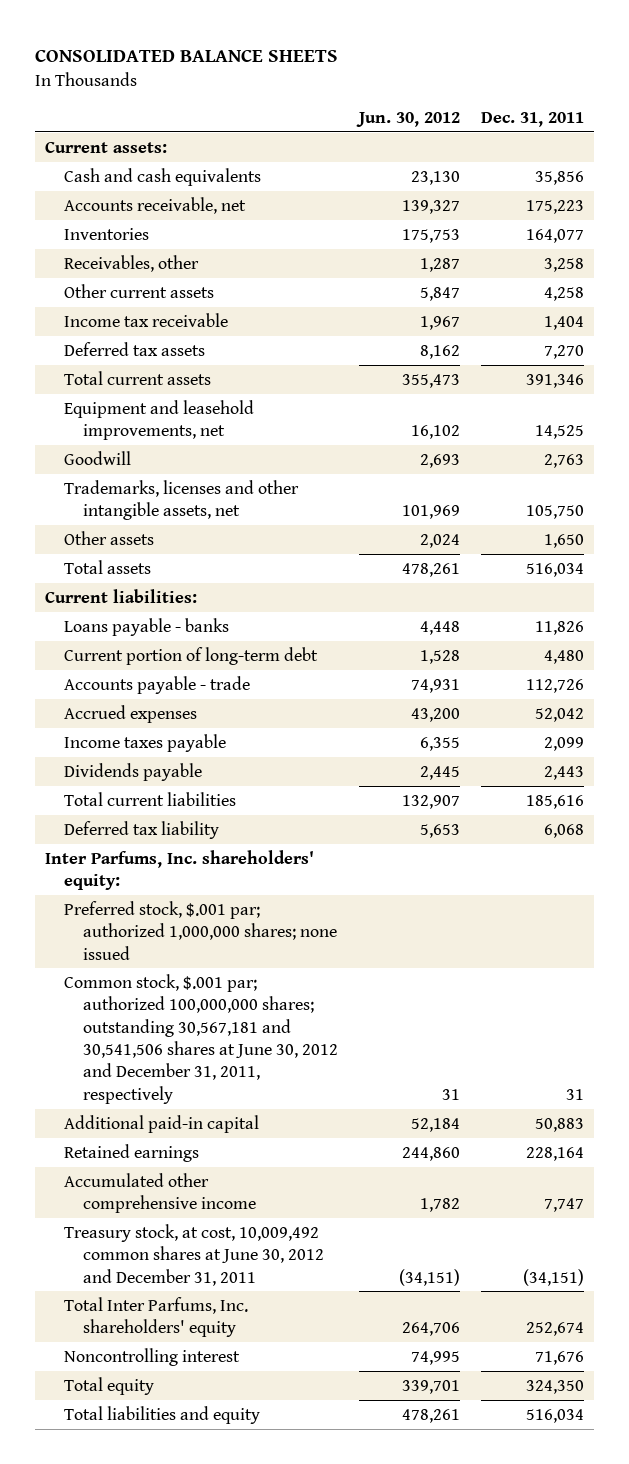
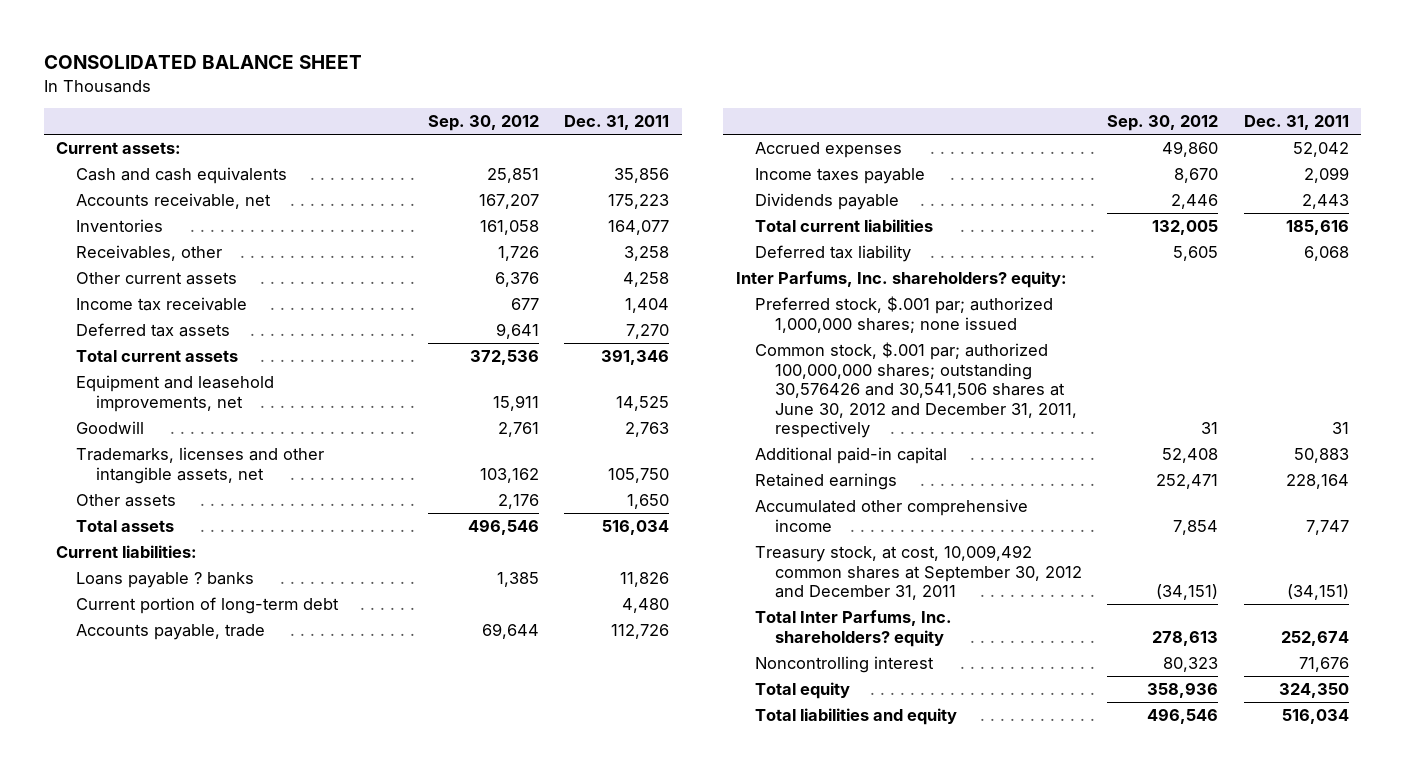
[34,48,338,62] CONSOLIDATED BALANCE SHEETS -> [43,55,362,70] CONSOLIDATED BALANCE SHEET
[356,111,461,127] Jun. 30, 2012 -> none
none -> [427,115,539,132] Sep. 30, 2012
[64,617,230,636] Loans payable - banks -> [75,572,254,589] Loans payable ? banks
[64,675,251,694] Accounts payable - trade -> [75,624,265,641] Accounts payable, trade
[44,849,314,891] Inter Parfums, Inc. shareholders' equity: -> [735,271,1067,289] Inter Parfums, Inc. shareholders? equity:
[64,973,339,1104] Common stock, $.001 par; authorized 100,000,000 shares; outstanding 30,567,181 and 30,541,506 shares at June 30, 2012 and December 31, 2011, respectively -> [755,342,1078,438] Common stock, $.001 par; authorized 100,000,000 shares; outstanding 30,576426 and 30,541,506 shares at June 30, 2012 and December 31, 2011, respectively
[64,1223,325,1286] Treasury stock, at cost, 10,009,492 common shares at June 30, 2012 and December 31, 2011 -> [755,545,1083,601] Treasury stock, at cost, 10,009,492 common shares at September 30, 2012 and December 31, 2011
[64,1296,249,1338] Total Inter Parfums, Inc. shareholders' equity -> [755,610,953,647] Total Inter Parfums, Inc. shareholders? equity

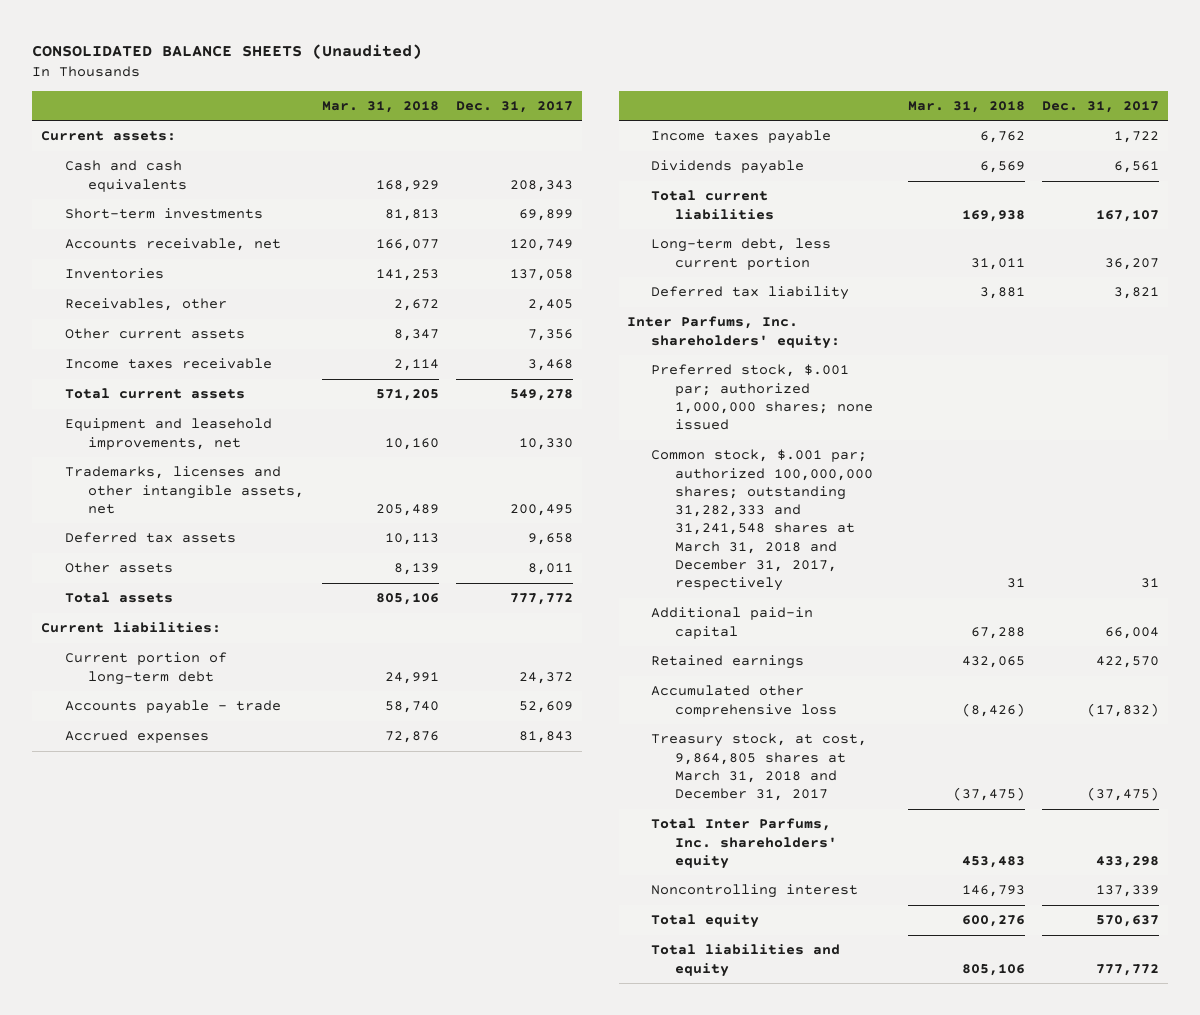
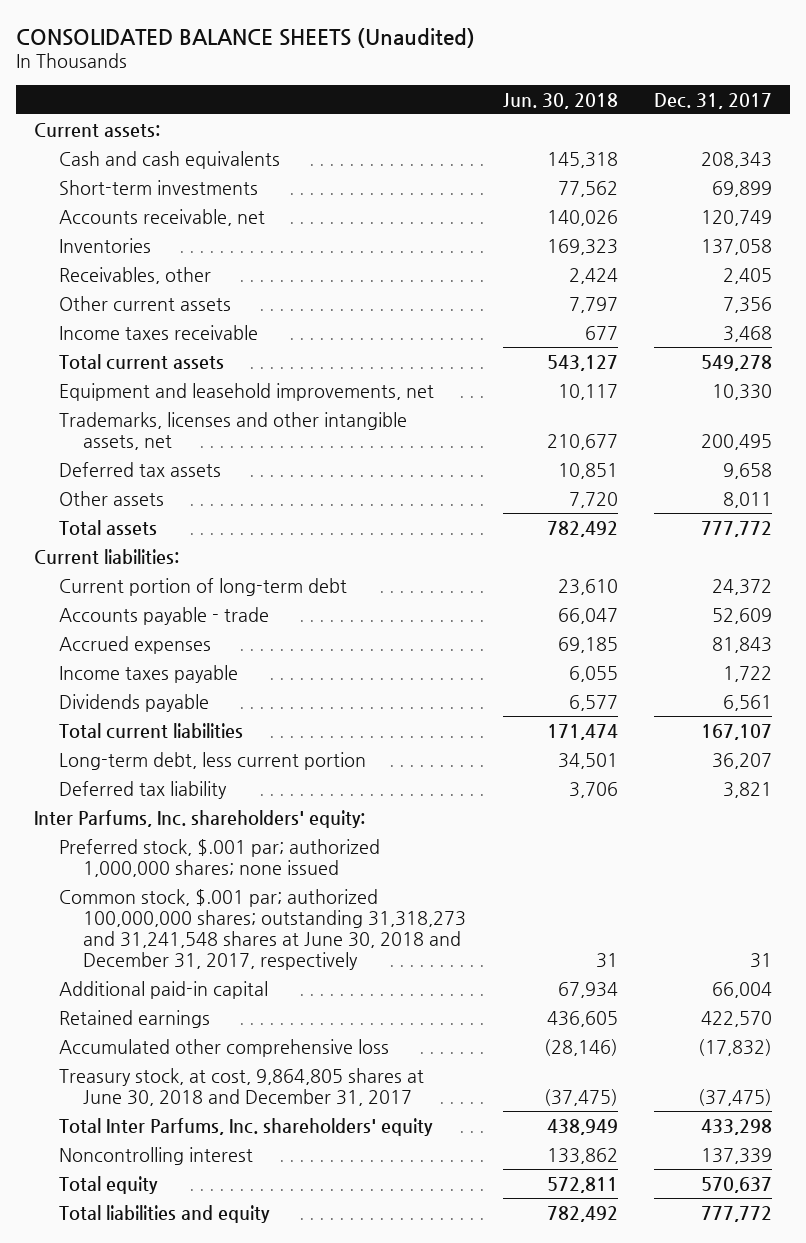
[321,100,439,113] Mar. 31, 2018 -> none
none -> [502,92,618,109] Jun. 30, 2018
[651,449,873,592] Common stock, $.001 par; authorized 100,000,000 shares; outstanding 31,282,333 and 31,241,548 shares at March 31, 2018 and December 31, 2017, respectively -> [58,888,467,970] Common stock, $.001 par; authorized 100,000,000 shares; outstanding 31,318,273 and 31,241,548 shares at June 30, 2018 and December 31, 2017, respectively
[651,733,868,802] Treasury stock, at cost, 9,864,805 shares at March 31, 2018 and December 31, 2017 -> [58,1067,424,1106] Treasury stock, at cost, 9,864,805 shares at June 30, 2018 and December 31, 2017

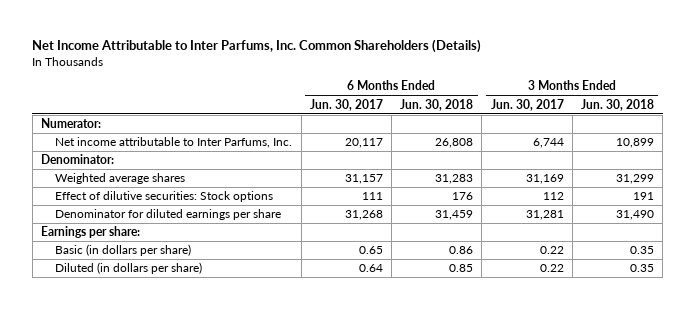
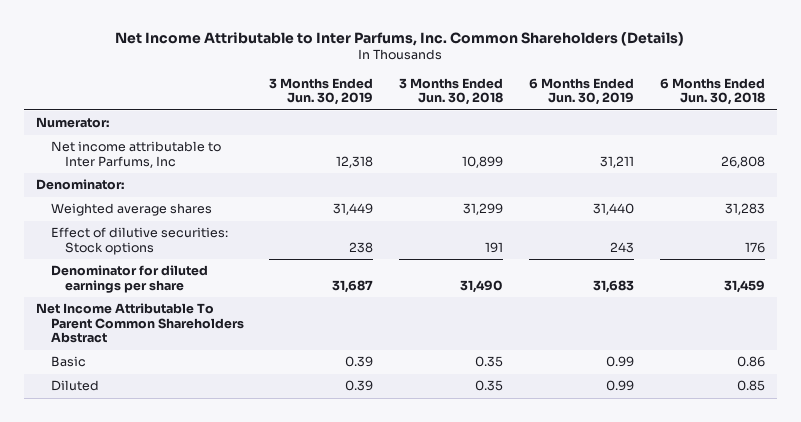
[309,98,383,111] Jun. 30, 2017 -> none
[490,98,564,111] Jun. 30, 2017 -> none
none -> [269,78,374,106] 3 Months Ended Jun. 30, 2019
none -> [528,78,634,106] 6 Months Ended Jun. 30, 2019
[55,137,293,149] Net income attributable to Inter Parfums, Inc. -> [50,141,221,168] Net income attributable to Inter Parfums, Inc
[41,226,141,239] Earnings per share: -> none
none -> [36,303,244,344] Net Income Attributable To Parent Common Shareholders Abstract
[55,244,192,257] Basic (in dollars per share) -> [50,356,86,368] Basic
[55,262,203,275] Diluted (in dollars per share) -> [50,380,99,392] Diluted

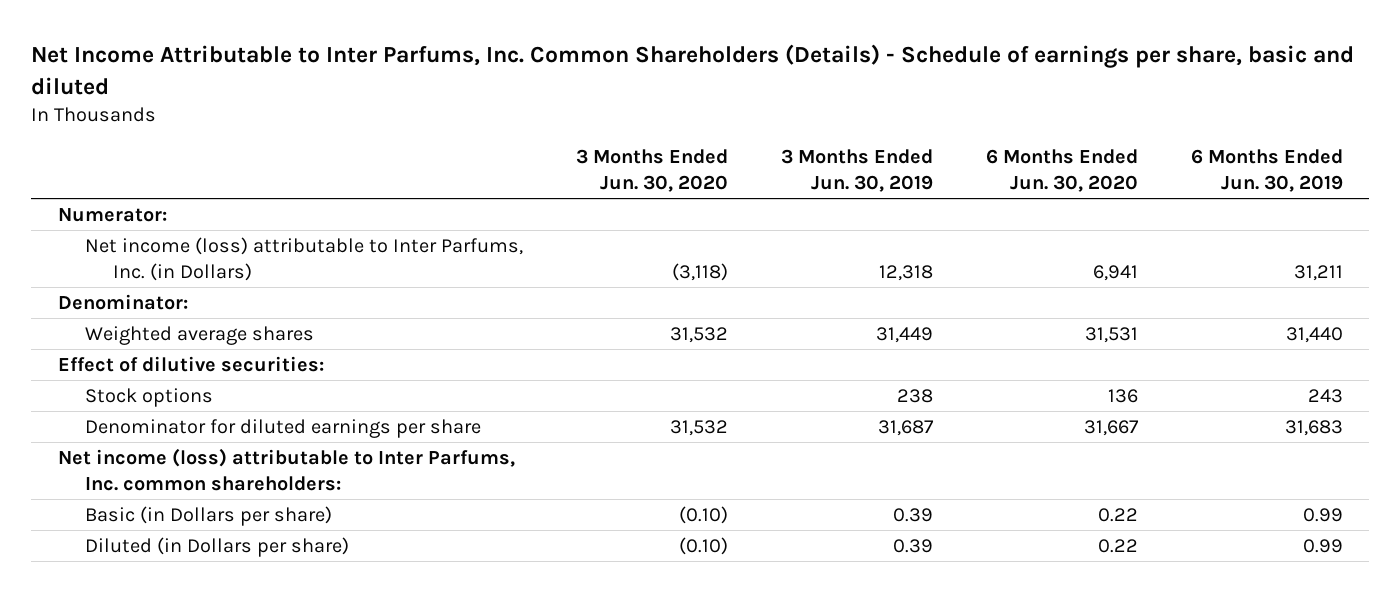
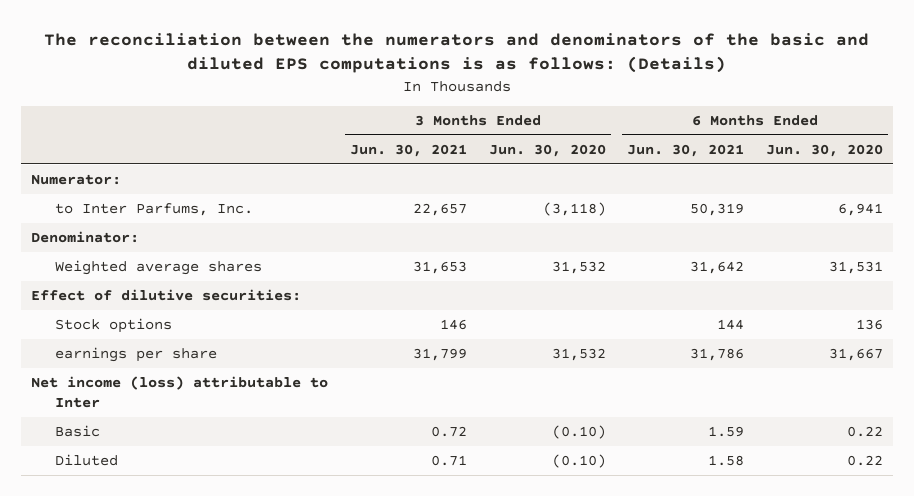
[31,44,1355,95] Net Income Attributable to Inter Parfums, Inc. Common Shareholders (Details) - Schedule of earnings per share, basic and diluted -> [44,32,870,74] The reconciliation between the numerators and denominators of the basic and diluted EPS computations is as follows: (Details)
[780,148,933,192] 3 Months Ended Jun. 30, 2019 -> none
[1190,148,1343,192] 6 Months Ended Jun. 30, 2019 -> none
none -> [349,143,467,157] Jun. 30, 2021
none -> [627,143,745,157] Jun. 30, 2021
[85,237,524,281] Net income (loss) attributable to Inter Parfums, Inc. (in Dollars) -> [54,202,253,216] to Inter Parfums, Inc.
[85,419,482,439] Denominator for diluted earnings per share -> [54,346,217,362] earnings per share
[57,448,515,491] Net income (loss) attributable to Inter Parfums, Inc. common shareholders: -> [31,375,329,409] Net income (loss) attributable to Inter
[85,506,333,527] Basic (in Dollars per share) -> [54,424,100,437] Basic
[85,537,350,558] Diluted (in Dollars per share) -> [54,453,118,466] Diluted

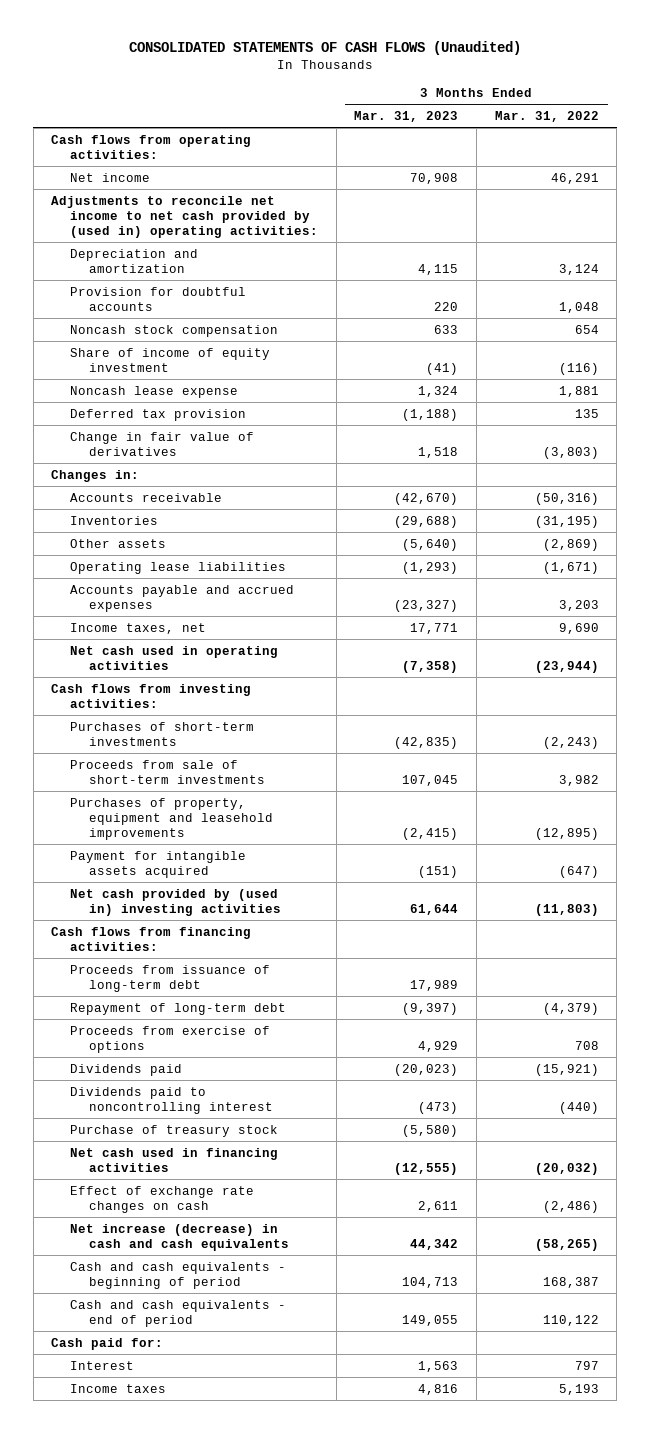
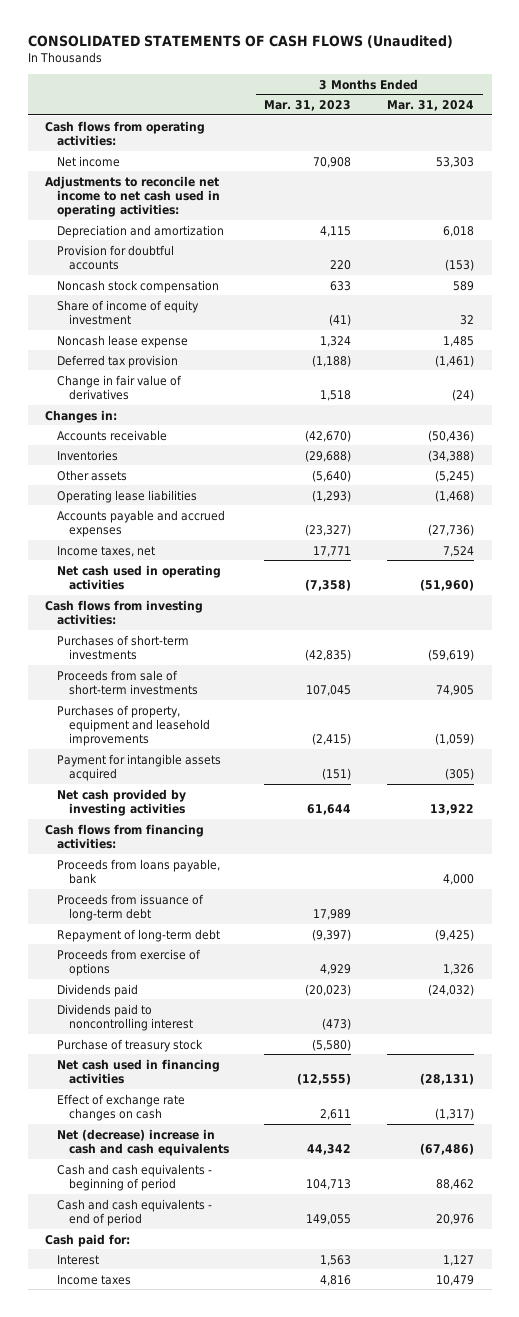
[494,110,599,122] Mar. 31, 2022 -> none
none -> [387,100,475,112] Mar. 31, 2024
[51,195,319,238] Adjustments to reconcile net income to net cash provided by (used in) operating activities: -> [45,175,221,218] Adjustments to reconcile net income to net cash used in operating activities:
[70,888,281,916] Net cash provided by (used in) investing activities -> [57,788,187,816] Net cash provided by investing activities
none -> [57,858,221,884] Proceeds from loans payable, bank
[70,1223,289,1251] Net increase (decrease) in cash and cash equivalents -> [57,1128,229,1156] Net (decrease) increase in cash and cash equivalents

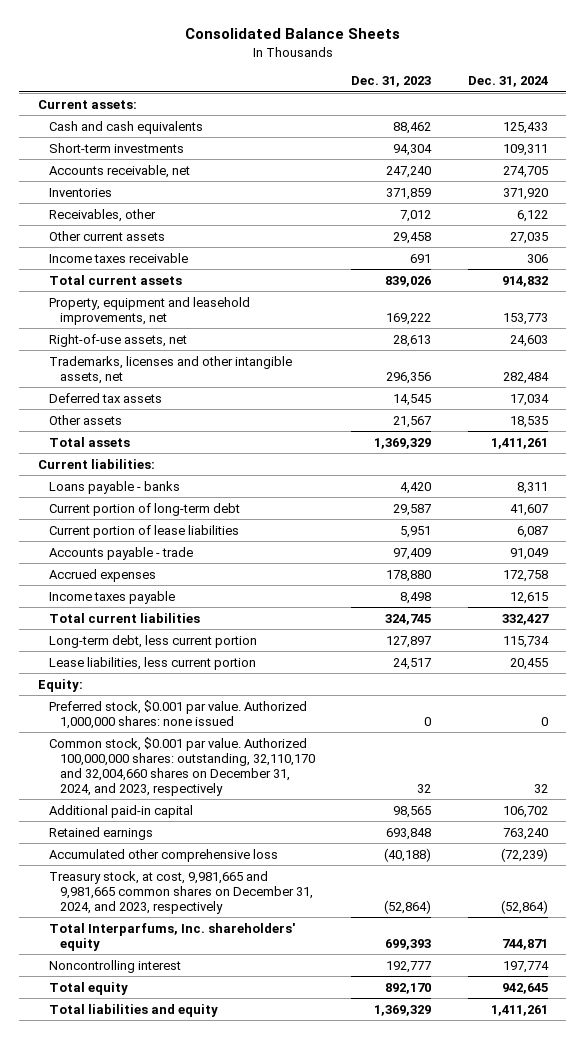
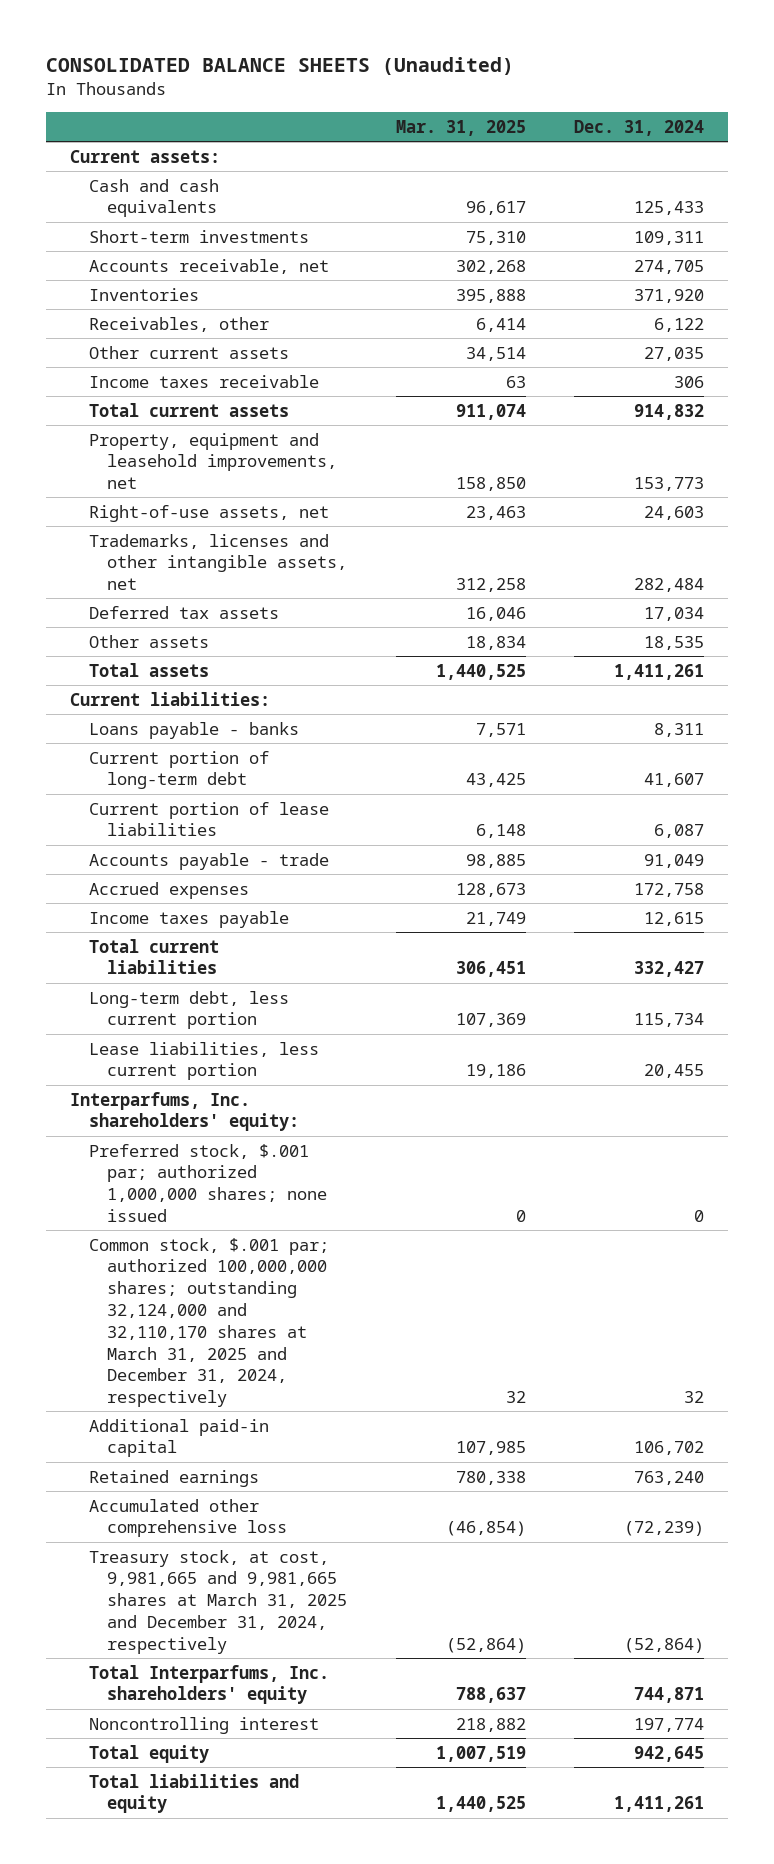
[184,28,400,40] Consolidated Balance Sheets -> [45,57,514,76] CONSOLIDATED BALANCE SHEETS (Unaudited)
[351,76,432,88] Dec. 31, 2023 -> none
none -> [395,119,526,136] Mar. 31, 2025
[37,678,83,692] Equity: -> none
none -> [69,1091,299,1132] Interparfums, Inc. shareholders' equity:
[48,699,307,729] Preferred stock, $0.001 par value. Authorized 1,000,000 shares: none issued -> [88,1143,328,1222] Preferred stock, $.001 par; authorized 1,000,000 shares; none issued
[48,736,315,796] Common stock, $0.001 par value. Authorized 100,000,000 shares: outstanding, 32,110,170 and 32,004,660 shares on December 31, 2024, and 2023, respectively -> [88,1237,329,1408] Common stock, $.001 par; authorized 100,000,000 shares; outstanding 32,124,000 and 32,110,170 shares at March 31, 2025 and December 31, 2024, respectively
[48,870,313,914] Treasury stock, at cost, 9,981,665 and 9,981,665 common shares on December 31, 2024, and 2023, respectively -> [88,1549,348,1654] Treasury stock, at cost, 9,981,665 and 9,981,665 shares at March 31, 2025 and December 31, 2024, respectively

